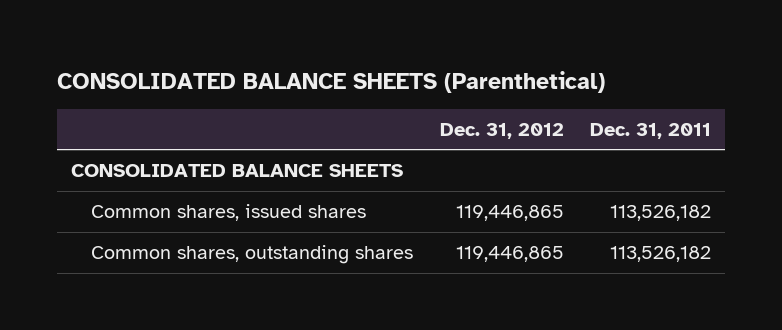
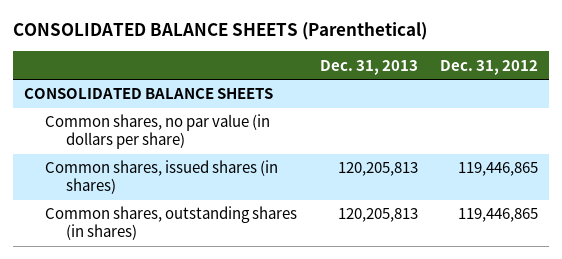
[590,122,712,139] Dec. 31, 2011 -> none
none -> [319,59,418,75] Dec. 31, 2013
none -> [45,114,271,150] Common shares, no par value (in dollars per share)
[91,204,367,222] Common shares, issued shares -> [45,160,279,195] Common shares, issued shares (in shares)
[91,245,414,265] Common shares, outstanding shares -> [45,206,298,241] Common shares, outstanding shares (in shares)

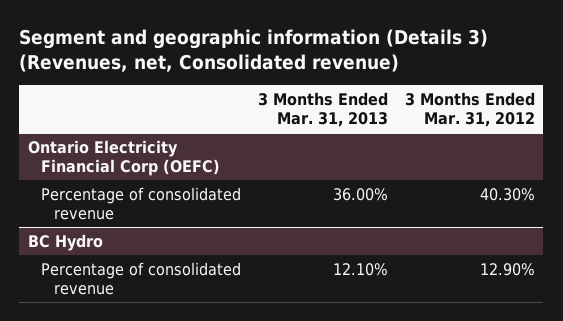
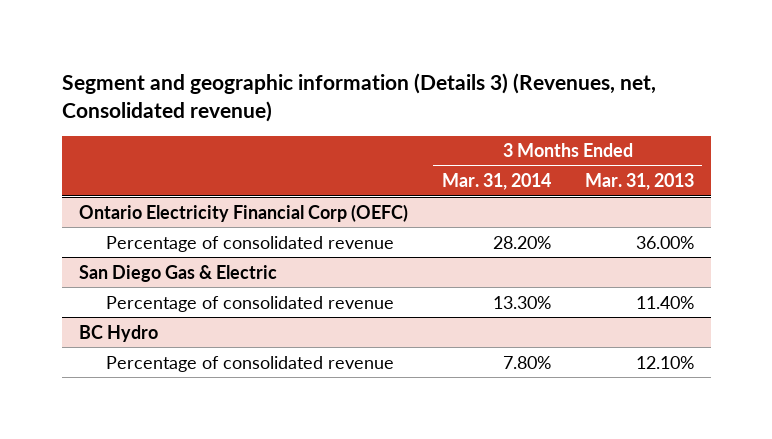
[404,92,535,127] 3 Months Ended Mar. 31, 2012 -> none
none -> [441,173,551,191] Mar. 31, 2014
none -> [78,264,277,282] San Diego Gas & Electric
none -> [105,295,394,312] Percentage of consolidated revenue

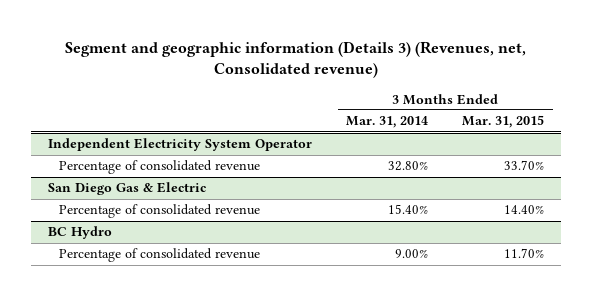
[584,173,694,191] Mar. 31, 2013 -> none
none -> [462,115,545,129] Mar. 31, 2015
[78,203,408,222] Ontario Electricity Financial Corp (OEFC) -> none
none -> [48,138,313,152] Independent Electricity System Operator
[492,235,551,249] 28.20% -> [388,161,429,172] 32.80%
[492,295,551,309] 13.30% -> [388,204,429,215] 15.40%
[502,355,551,369] 7.80% -> [395,249,429,259] 9.00%

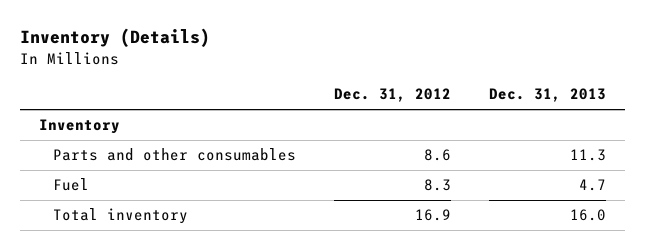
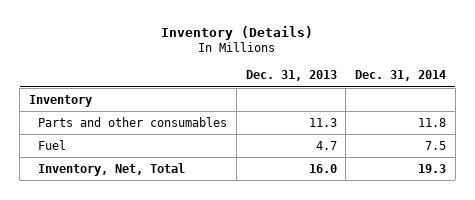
[334,88,452,103] Dec. 31, 2012 -> none
none -> [354,70,446,82] Dec. 31, 2014
[52,208,188,225] Total inventory -> [38,162,186,176] Inventory, Net, Total

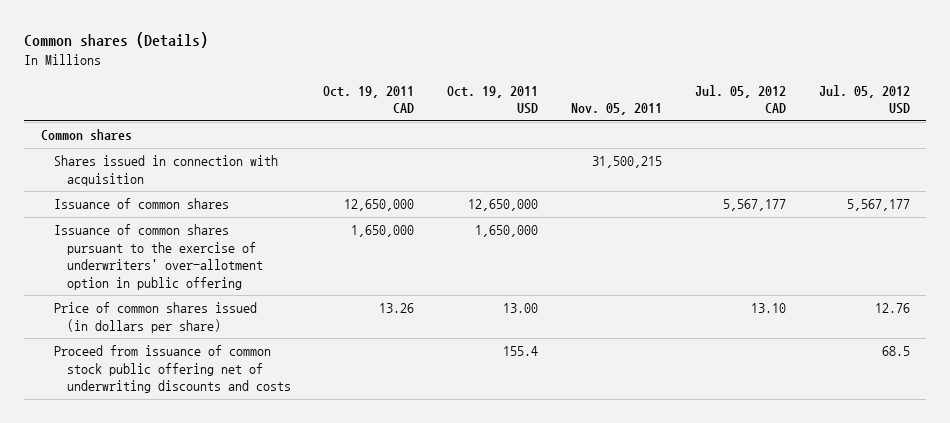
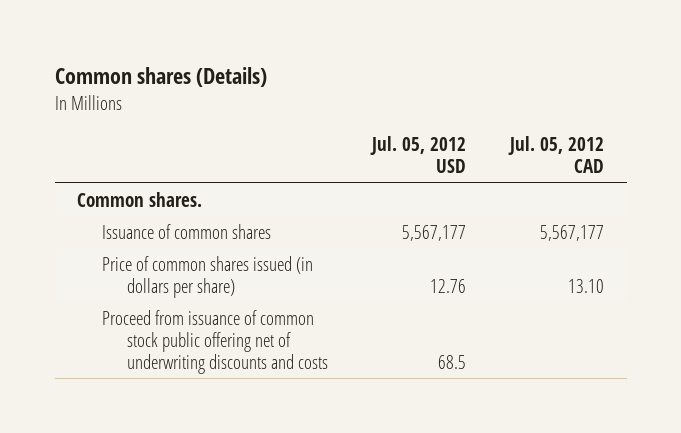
[323,85,415,114] Oct. 19, 2011 CAD -> none
[447,85,539,115] Oct. 19, 2011 USD -> none
[571,103,663,116] Nov. 05, 2011 -> none
[53,155,278,186] Shares issued in connection with acquisition -> none
[40,129,132,141] Common shares -> [76,191,202,207] Common shares.
[53,224,263,290] Issuance of common shares pursuant to the exercise of underwriters' over-allotment option in public offering -> none

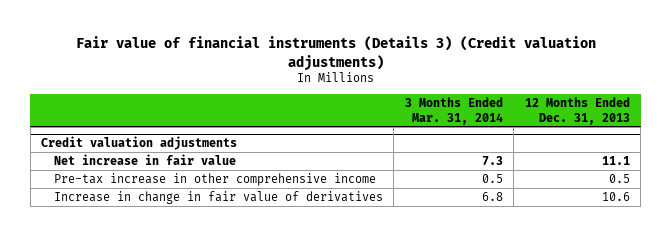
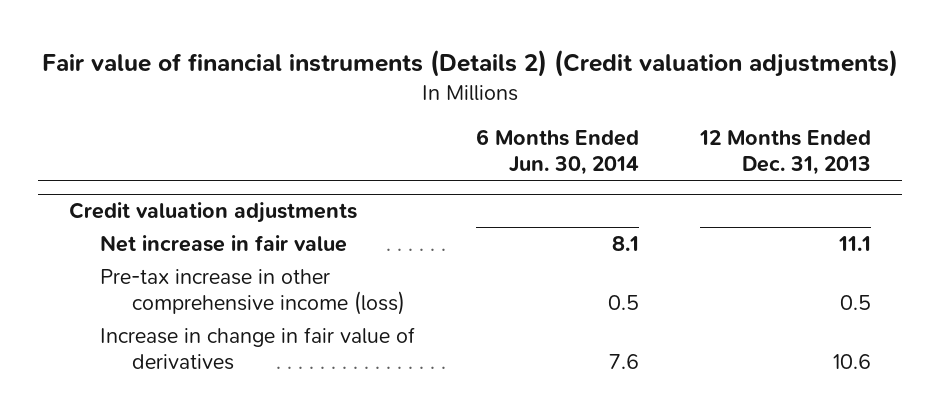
[75,36,596,71] Fair value of financial instruments (Details 3) (Credit valuation adjustments) -> [41,49,898,78] Fair value of financial instruments (Details 2) (Credit valuation adjustments)
[404,97,503,125] 3 Months Ended Mar. 31, 2014 -> none
none -> [476,129,640,176] 6 Months Ended Jun. 30, 2014
[53,172,376,186] Pre-tax increase in other comprehensive income -> [100,268,405,315] Pre-tax increase in other comprehensive income (loss)

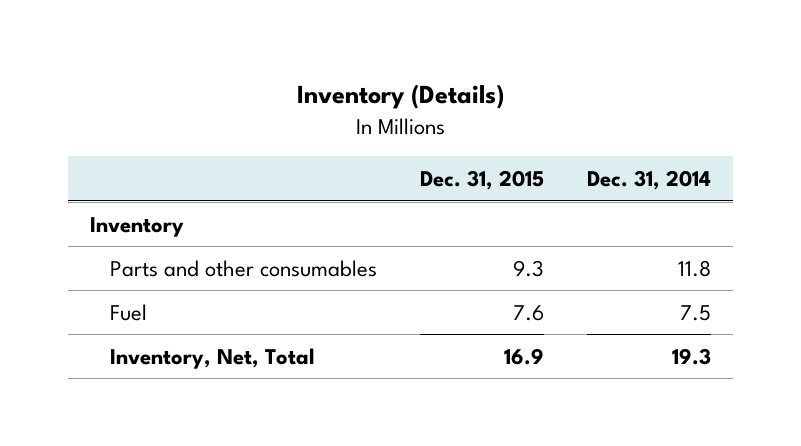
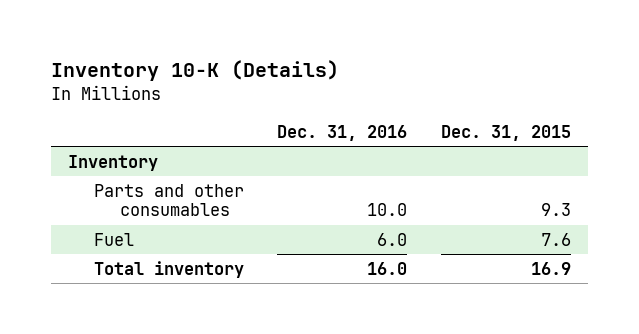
[296,84,504,110] Inventory (Details) -> [50,60,339,82] Inventory 10-K (Details)
[587,169,712,190] Dec. 31, 2014 -> none
none -> [277,124,408,141] Dec. 31, 2016
[110,347,316,369] Inventory, Net, Total -> [93,260,244,278] Total inventory

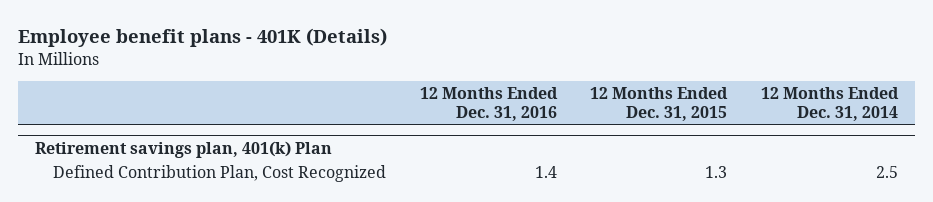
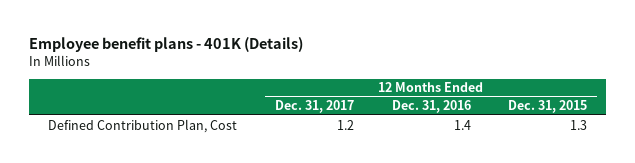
[761,87,900,122] 12 Months Ended Dec. 31, 2014 -> none
none -> [274,100,354,114] Dec. 31, 2017
[35,140,333,158] Retirement savings plan, 401(k) Plan -> none
[52,164,386,182] Defined Contribution Plan, Cost Recognized -> [47,118,237,133] Defined Contribution Plan, Cost

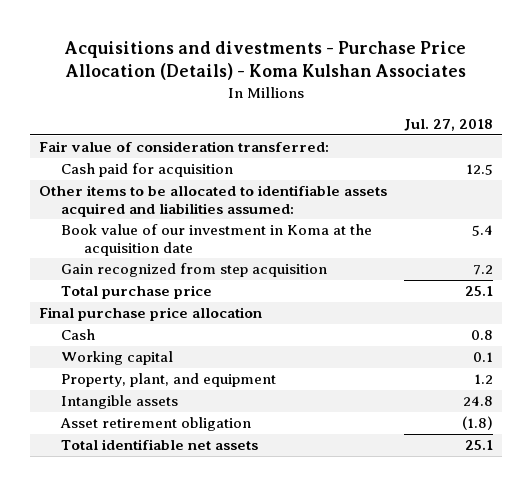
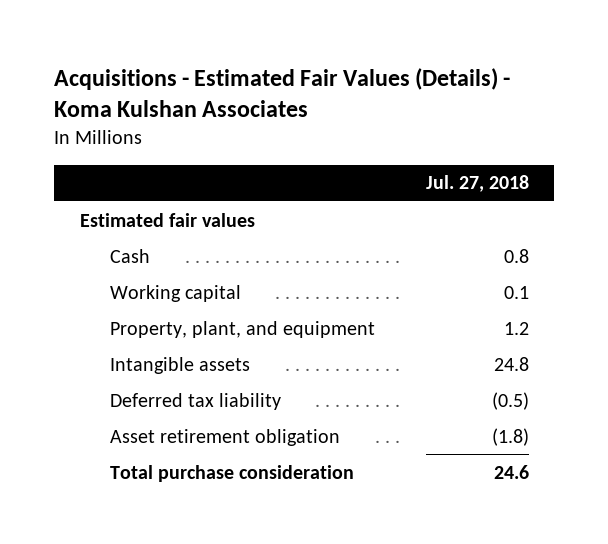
[64,40,467,81] Acquisitions and divestments - Purchase Price Allocation (Details) - Koma Kulshan Associates -> [54,67,511,117] Acquisitions - Estimated Fair Values (Details) - Koma Kulshan Associates
[38,141,329,153] Fair value of consideration transferred: -> none
[61,163,234,178] Cash paid for acquisition -> none
[38,185,387,217] Other items to be allocated to identifiable assets acquired and liabilities assumed: -> none
[61,224,373,256] Book value of our investment in Koma at the acquisition date -> none
[61,263,328,278] Gain recognized from step acquisition -> none
[61,285,213,300] Total purchase price -> none
[38,307,262,322] Final purchase price allocation -> [79,212,255,227] Estimated fair values
none -> [109,392,281,410] Deferred tax liability
[61,439,259,451] Total identifiable net assets -> none
none -> [109,464,354,482] Total purchase consideration

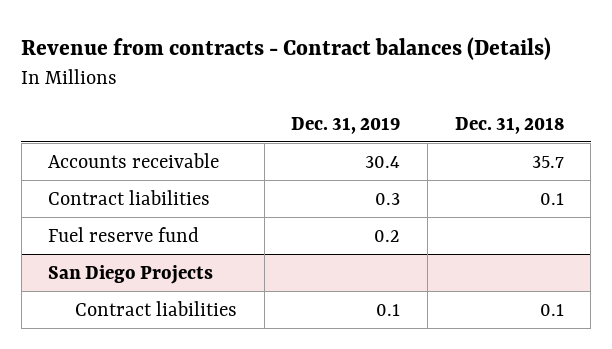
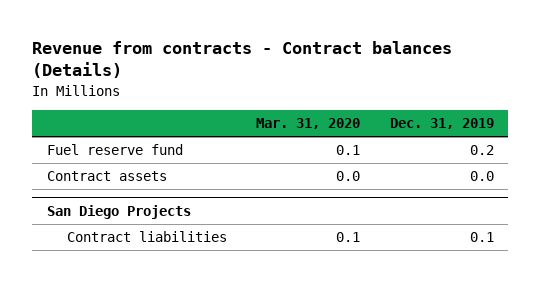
[454,116,564,134] Dec. 31, 2018 -> none
none -> [256,118,361,130] Mar. 31, 2020
[48,152,220,168] Accounts receivable -> none
[48,189,211,205] Contract liabilities -> none
none -> [46,171,167,182] Contract assets

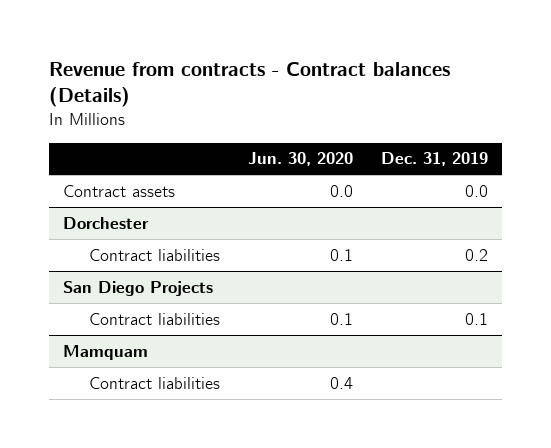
[256,118,361,130] Mar. 31, 2020 -> none
none -> [248,152,354,167] Jun. 30, 2020
[46,144,183,156] Fuel reserve fund -> none
none -> [63,216,150,229] Dorchester
none -> [89,248,221,261] Contract liabilities
none -> [63,344,149,360] Mamquam
none -> [89,376,221,389] Contract liabilities

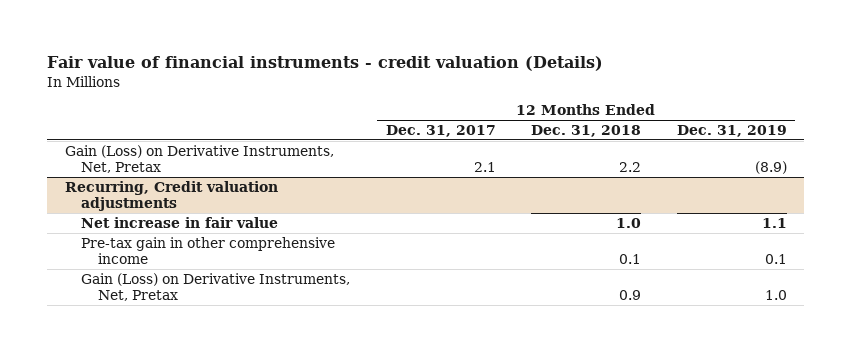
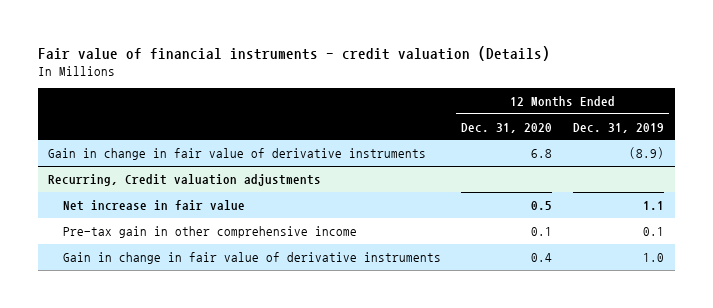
[385,124,496,137] Dec. 31, 2017 -> none
[531,124,642,137] Dec. 31, 2018 -> none
none -> [461,122,553,133] Dec. 31, 2020
[64,144,334,174] Gain (Loss) on Derivative Instruments, Net, Pretax -> [48,147,427,160] Gain in change in fair value of derivative instruments
[81,272,351,302] Gain (Loss) on Derivative Instruments, Net, Pretax -> [62,251,441,264] Gain in change in fair value of derivative instruments

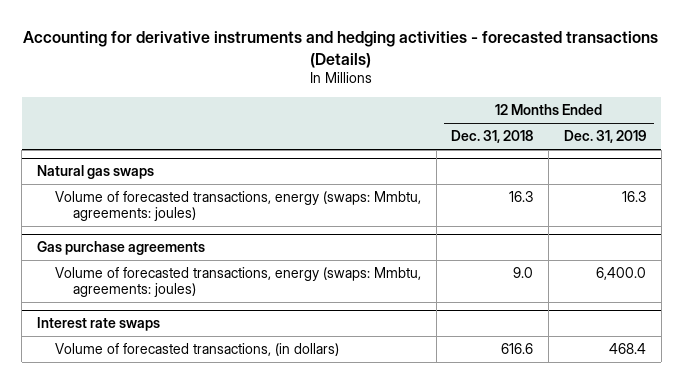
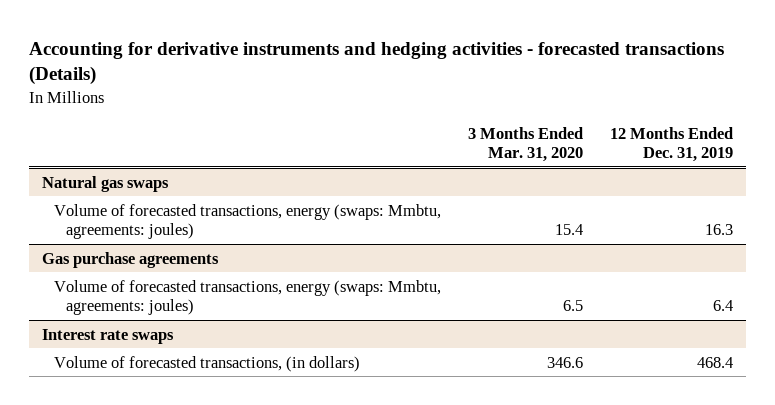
[451,130,534,144] Dec. 31, 2018 -> none
none -> [467,126,583,162] 3 Months Ended Mar. 31, 2020
[595,267,646,281] 6,400.0 -> [712,299,733,311] 6.4

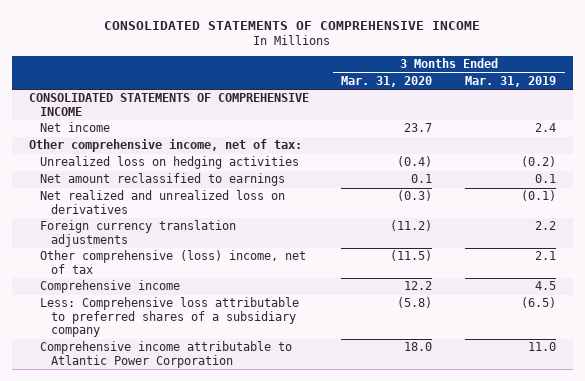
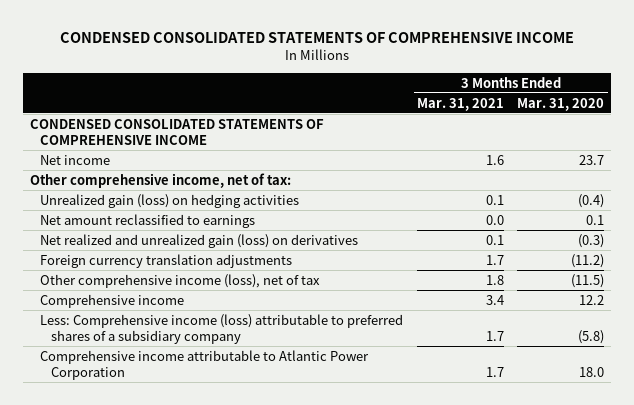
[104,20,481,30] CONSOLIDATED STATEMENTS OF COMPREHENSIVE INCOME -> [60,32,575,44] CONDENSED CONSOLIDATED STATEMENTS OF COMPREHENSIVE INCOME
[465,75,557,87] Mar. 31, 2019 -> none
none -> [416,97,504,111] Mar. 31, 2021
[28,93,309,116] CONSOLIDATED STATEMENTS OF COMPREHENSIVE INCOME -> [29,118,324,145] CONDENSED CONSOLIDATED STATEMENTS OF COMPREHENSIVE INCOME
[39,156,299,170] Unrealized loss on hedging activities -> [40,193,300,208] Unrealized gain (loss) on hedging activities
[39,190,285,214] Net realized and unrealized loss on derivatives -> [40,233,359,248] Net realized and unrealized gain (loss) on derivatives
[39,250,306,274] Other comprehensive (loss) income, net of tax -> [40,273,321,288] Other comprehensive income (loss), net of tax
[39,297,299,338] Less: Comprehensive loss attributable to preferred shares of a subsidiary company -> [40,313,404,344] Less: Comprehensive income (loss) attributable to preferred shares of a subsidiary company

